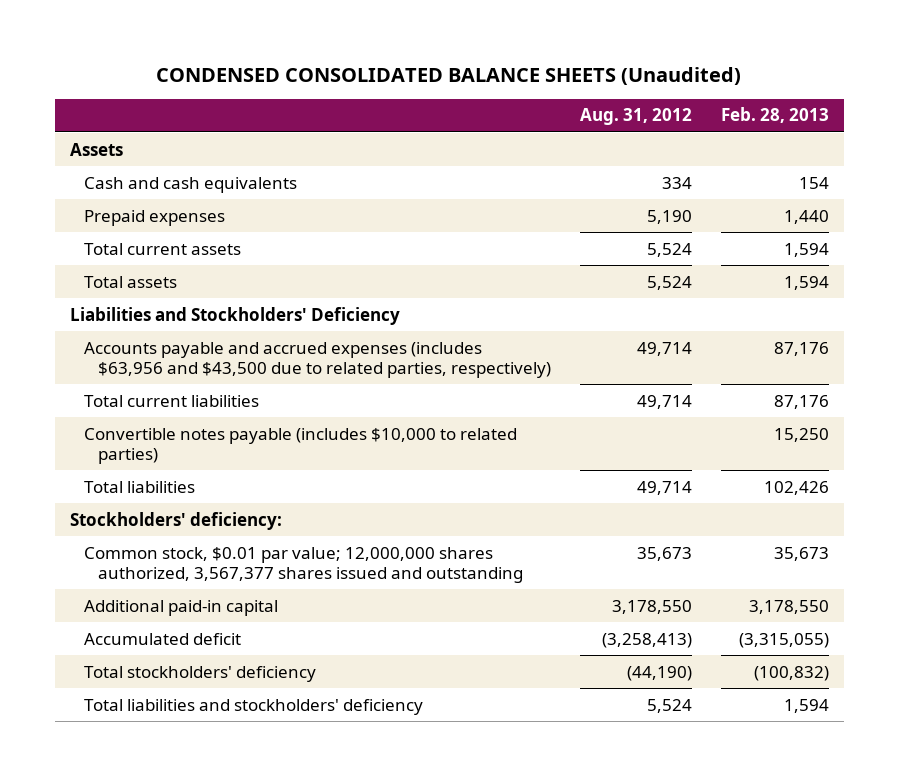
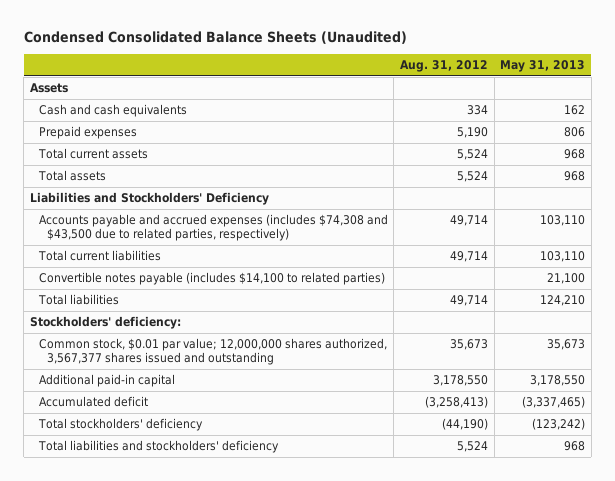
[156,66,742,85] CONDENSED CONSOLIDATED BALANCE SHEETS (Unaudited) -> [23,30,407,44] Condensed Consolidated Balance Sheets (Unaudited)
[721,107,830,124] Feb. 28, 2013 -> none
none -> [500,59,586,72] May 31, 2013
[83,341,551,379] Accounts payable and accrued expenses (includes $63,956 and $43,500 due to related parties, respectively) -> [38,214,388,242] Accounts payable and accrued expenses (includes $74,308 and $43,500 due to related parties, respectively)
[83,427,517,465] Convertible notes payable (includes $10,000 to related parties) -> [38,272,385,286] Convertible notes payable (includes $14,100 to related parties)

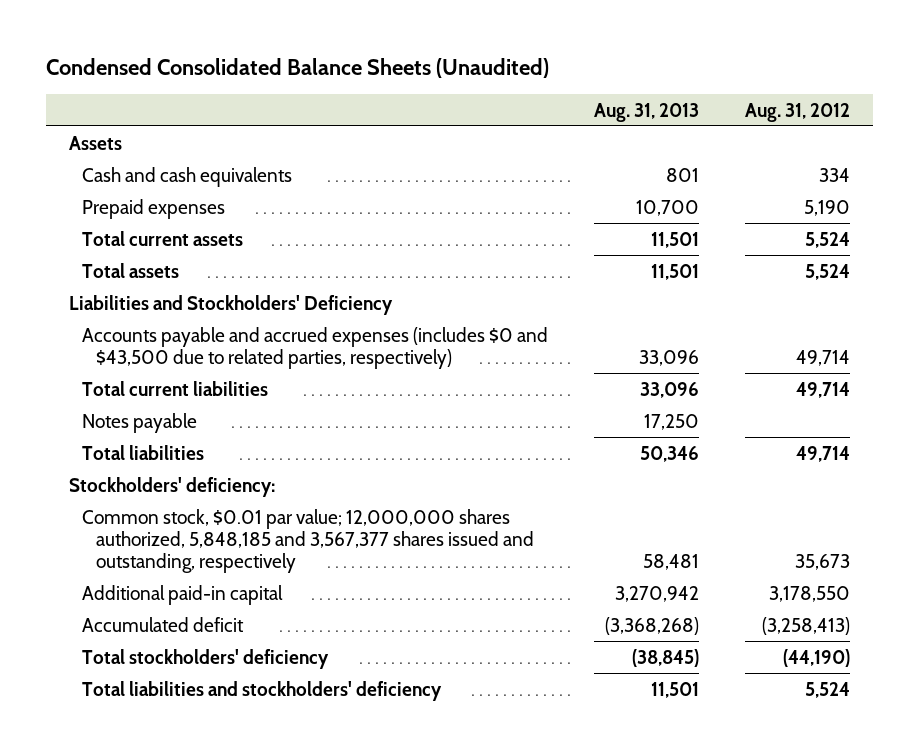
[500,59,586,72] May 31, 2013 -> none
none -> [594,102,700,122] Aug. 31, 2013
[38,214,388,242] Accounts payable and accrued expenses (includes $74,308 and $43,500 due to related parties, respectively) -> [82,326,549,369] Accounts payable and accrued expenses (includes $0 and $43,500 due to related parties, respectively)
[38,272,385,286] Convertible notes payable (includes $14,100 to related parties) -> none
none -> [82,412,198,433] Notes payable
[38,338,387,366] Common stock, $0.01 par value; 12,000,000 shares authorized, 3,567,377 shares issued and outstanding -> [82,508,535,573] Common stock, $0.01 par value; 12,000,000 shares authorized, 5,848,185 and 3,567,377 shares issued and outstanding, respectively

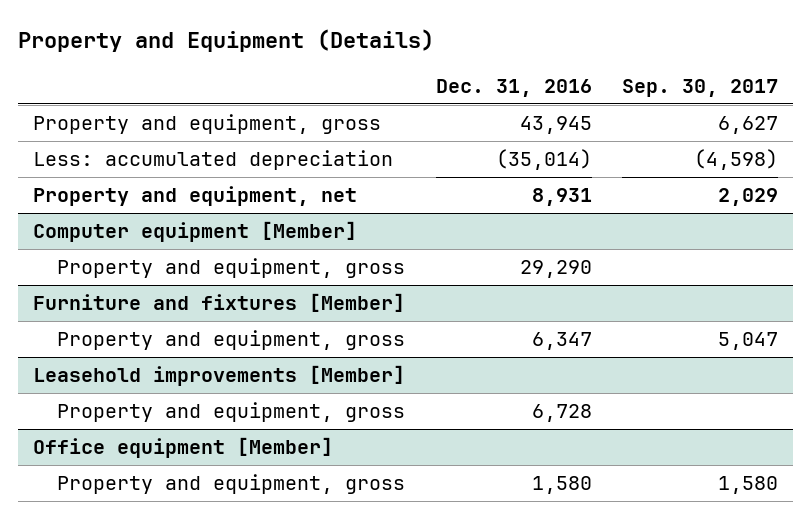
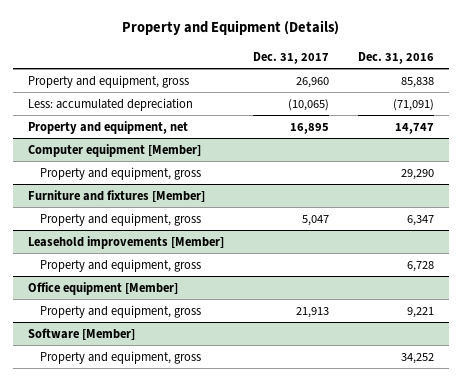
[621,78,778,97] Sep. 30, 2017 -> none
none -> [252,51,329,64] Dec. 31, 2017
[519,116,592,135] 43,945 -> [401,76,435,88] 85,838
[495,149,592,171] (35,014) -> [393,98,435,111] (71,091)
[531,188,592,207] 8,931 -> [395,122,435,134] 14,747
[531,476,592,495] 1,580 -> [407,306,435,318] 9,221
none -> [27,327,135,340] Software [Member]
none -> [39,350,201,364] Property and equipment, gross

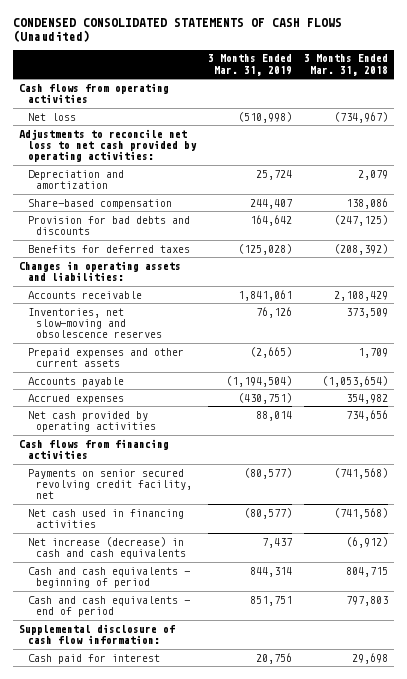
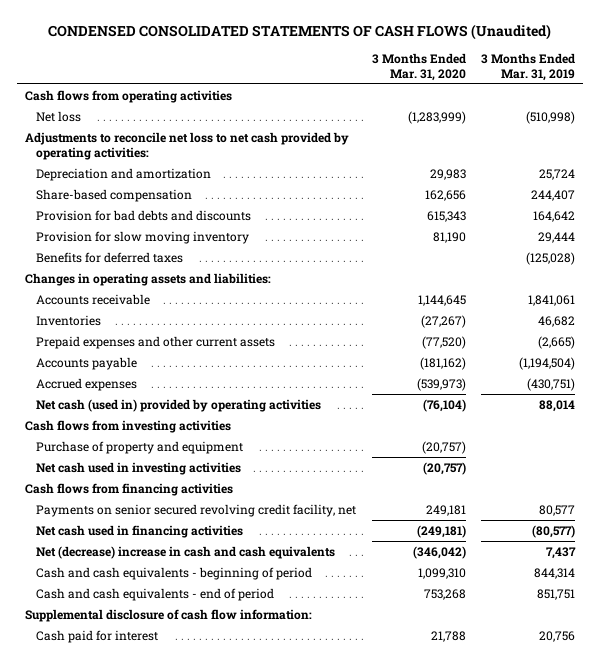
[304,54,389,76] 3 Months Ended Mar. 31, 2018 -> none
none -> [371,52,466,81] 3 Months Ended Mar. 31, 2020
none -> [36,230,250,244] Provision for slow moving inventory
[27,307,163,339] Inventories, net slow-moving and obsolescence reserves -> none
none -> [36,314,102,326] Inventories
[27,410,157,433] Net cash provided by operating activities -> [36,398,322,412] Net cash (used in) provided by operating activities
none -> [24,419,231,433] Cash flows from investing activities
none -> [36,440,244,454] Purchase of property and equipment
none -> [36,461,242,475] Net cash used in investing activities
[243,467,292,479] (80,577) -> [539,504,576,516] 80,577
[27,536,187,560] Net increase (decrease) in cash and cash equivalents -> [36,545,336,559] Net (decrease) increase in cash and cash equivalents

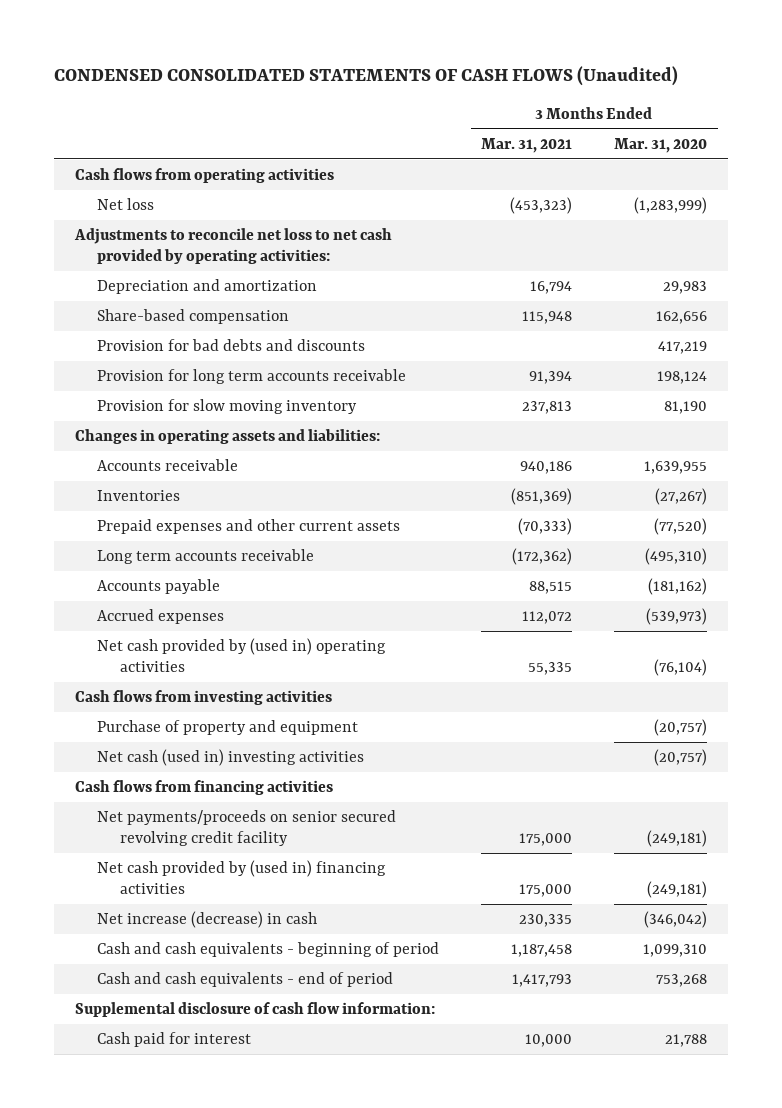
[481,52,576,81] 3 Months Ended Mar. 31, 2019 -> none
none -> [481,137,573,153] Mar. 31, 2021
[426,210,466,222] 615,343 -> [658,340,708,354] 417,219
none -> [97,368,407,384] Provision for long term accounts receivable
[36,251,184,263] Benefits for deferred taxes -> none
[417,294,466,306] 1,144,645 -> [644,460,708,474] 1,639,955
none -> [97,548,315,564] Long term accounts receivable
[36,398,322,412] Net cash (used in) provided by operating activities -> [97,637,387,673] Net cash provided by (used in) operating activities
[36,461,242,475] Net cash used in investing activities -> [97,748,365,766] Net cash (used in) investing activities
[36,503,357,517] Payments on senior secured revolving credit facility, net -> [97,809,397,847] Net payments/proceeds on senior secured revolving credit facility
[425,504,466,516] 249,181 -> [647,830,708,848] (249,181)
[36,524,244,538] Net cash used in financing activities -> [97,859,387,895] Net cash provided by (used in) financing activities
[36,545,336,559] Net (decrease) increase in cash and cash equivalents -> [97,910,318,928] Net increase (decrease) in cash

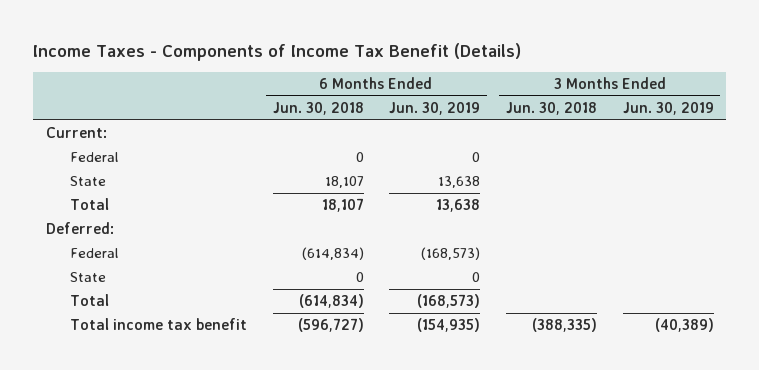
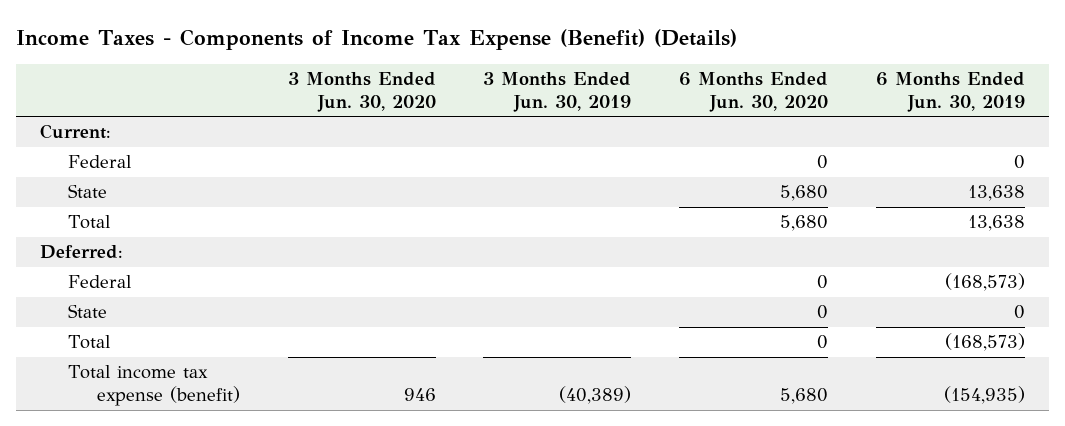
[32,42,521,61] Income Taxes - Components of Income Tax Benefit (Details) -> [16,29,738,51] Income Taxes - Components of Income Tax Expense (Benefit) (Details)
[272,101,364,115] Jun. 30, 2018 -> none
[505,101,597,115] Jun. 30, 2018 -> none
none -> [287,72,436,112] 3 Months Ended Jun. 30, 2020
none -> [679,72,829,112] 6 Months Ended Jun. 30, 2020
[69,318,247,331] Total income tax benefit -> [68,365,240,407] Total income tax expense (benefit)

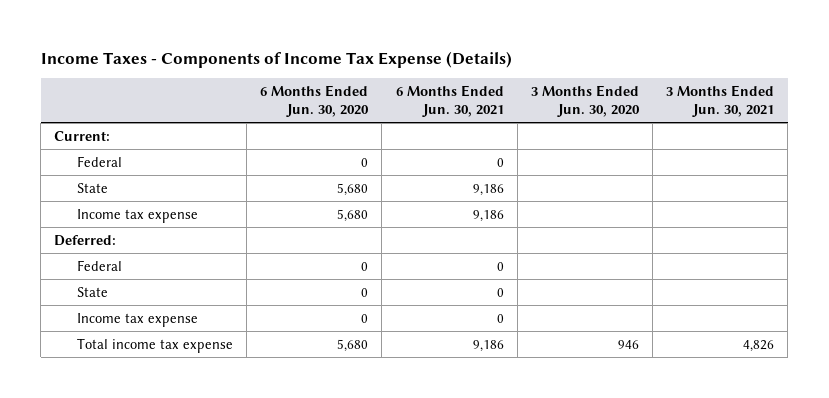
[16,29,738,51] Income Taxes - Components of Income Tax Expense (Benefit) (Details) -> [40,50,512,68] Income Taxes - Components of Income Tax Expense (Details)
[483,72,632,112] 3 Months Ended Jun. 30, 2019 -> none
[875,72,1025,112] 6 Months Ended Jun. 30, 2019 -> none
none -> [395,84,504,117] 6 Months Ended Jun. 30, 2021
none -> [666,84,775,117] 3 Months Ended Jun. 30, 2021
[68,215,112,230] Total -> [77,208,199,223] Income tax expense
[68,335,112,350] Total -> [77,312,199,327] Income tax expense
[68,365,240,407] Total income tax expense (benefit) -> [77,337,234,353] Total income tax expense

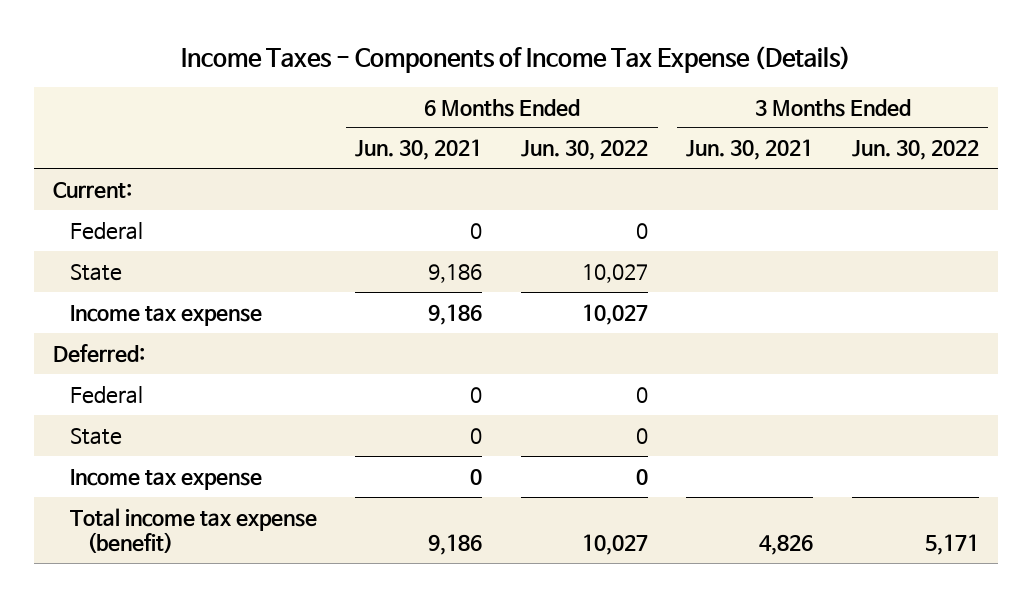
[260,84,370,117] 6 Months Ended Jun. 30, 2020 -> none
[530,84,640,117] 3 Months Ended Jun. 30, 2020 -> none
none -> [520,140,648,161] Jun. 30, 2022
none -> [851,140,979,161] Jun. 30, 2022
[77,337,234,353] Total income tax expense -> [70,507,318,553] Total income tax expense (benefit)

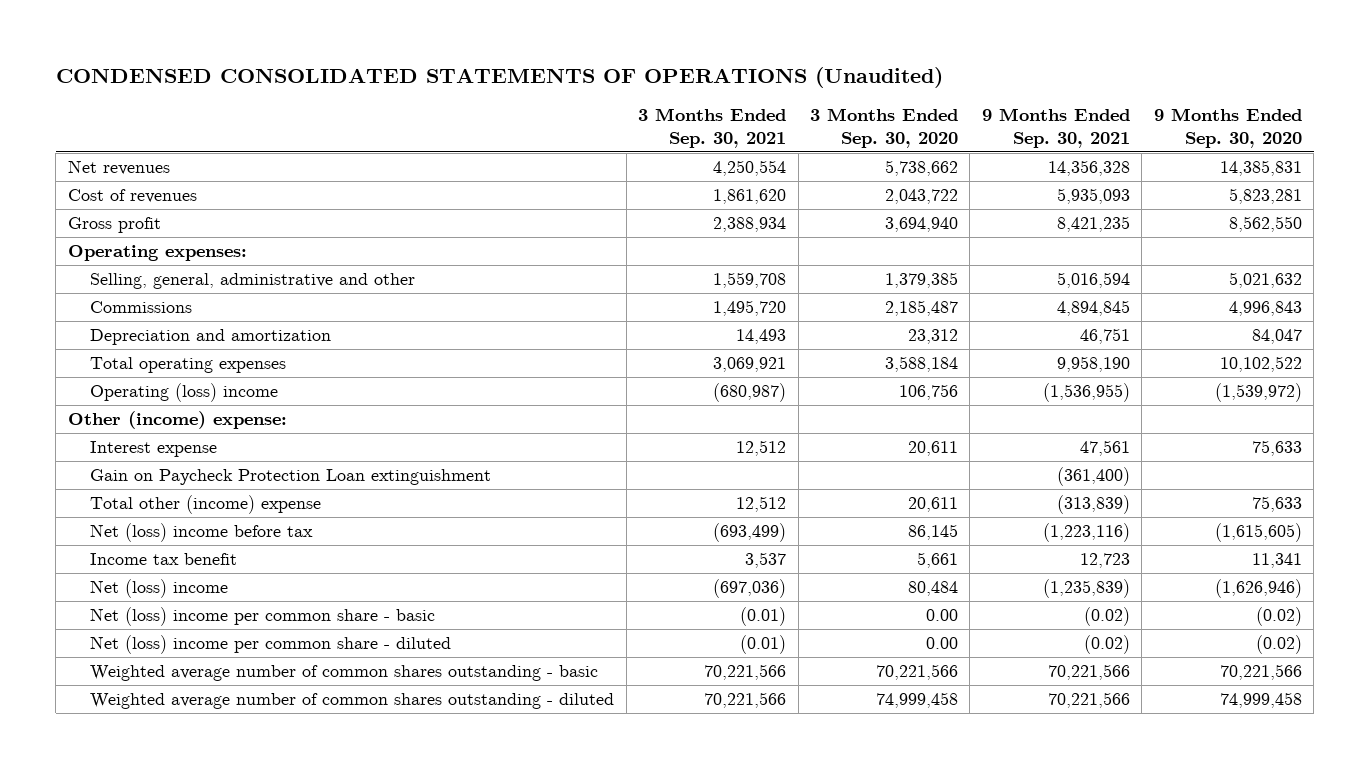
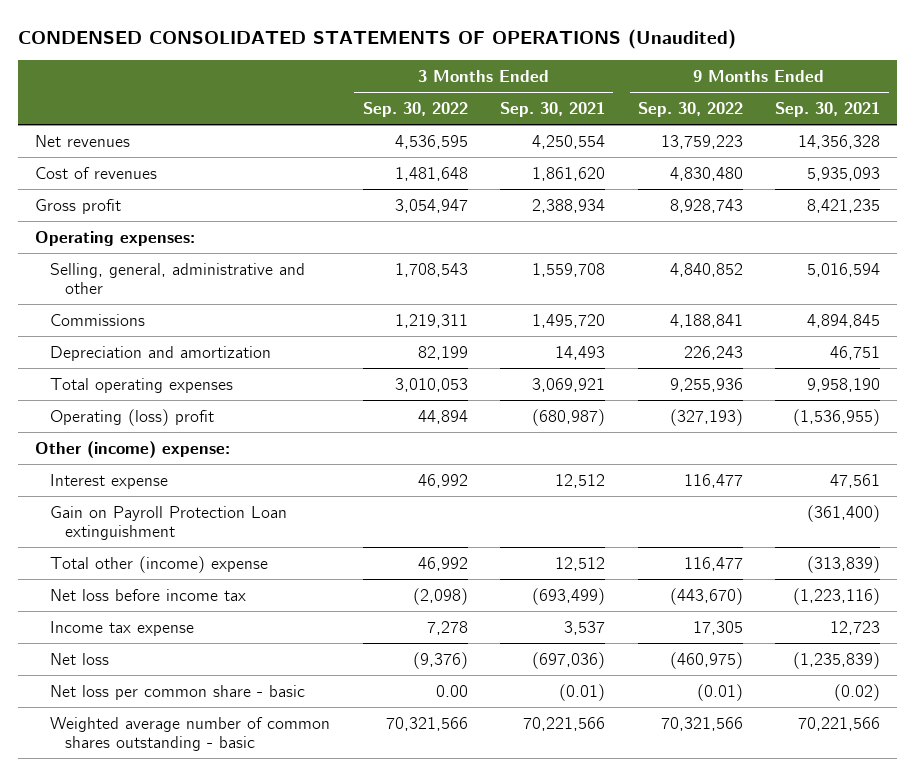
[810,108,959,149] 3 Months Ended Sep. 30, 2020 -> none
[1153,108,1302,149] 9 Months Ended Sep. 30, 2020 -> none
none -> [362,101,468,117] Sep. 30, 2022
none -> [637,101,743,117] Sep. 30, 2022
[90,382,279,402] Operating (loss) income -> [49,408,214,426] Operating (loss) profit
[90,468,492,485] Gain on Paycheck Protection Loan extinguishment -> [49,505,287,540] Gain on Payroll Protection Loan extinguishment
[90,634,452,654] Net (loss) income per common share - diluted -> none
[90,522,314,542] Net (loss) income before tax -> [49,588,246,601] Net loss before income tax
[90,552,238,565] Income tax benefit -> [49,620,194,636] Income tax expense
[90,578,229,598] Net (loss) income -> [49,652,109,665] Net loss
[90,606,436,626] Net (loss) income per common share - basic -> [49,684,305,700] Net loss per common share - basic
[90,692,615,709] Weighted average number of common shares outstanding - diluted -> none

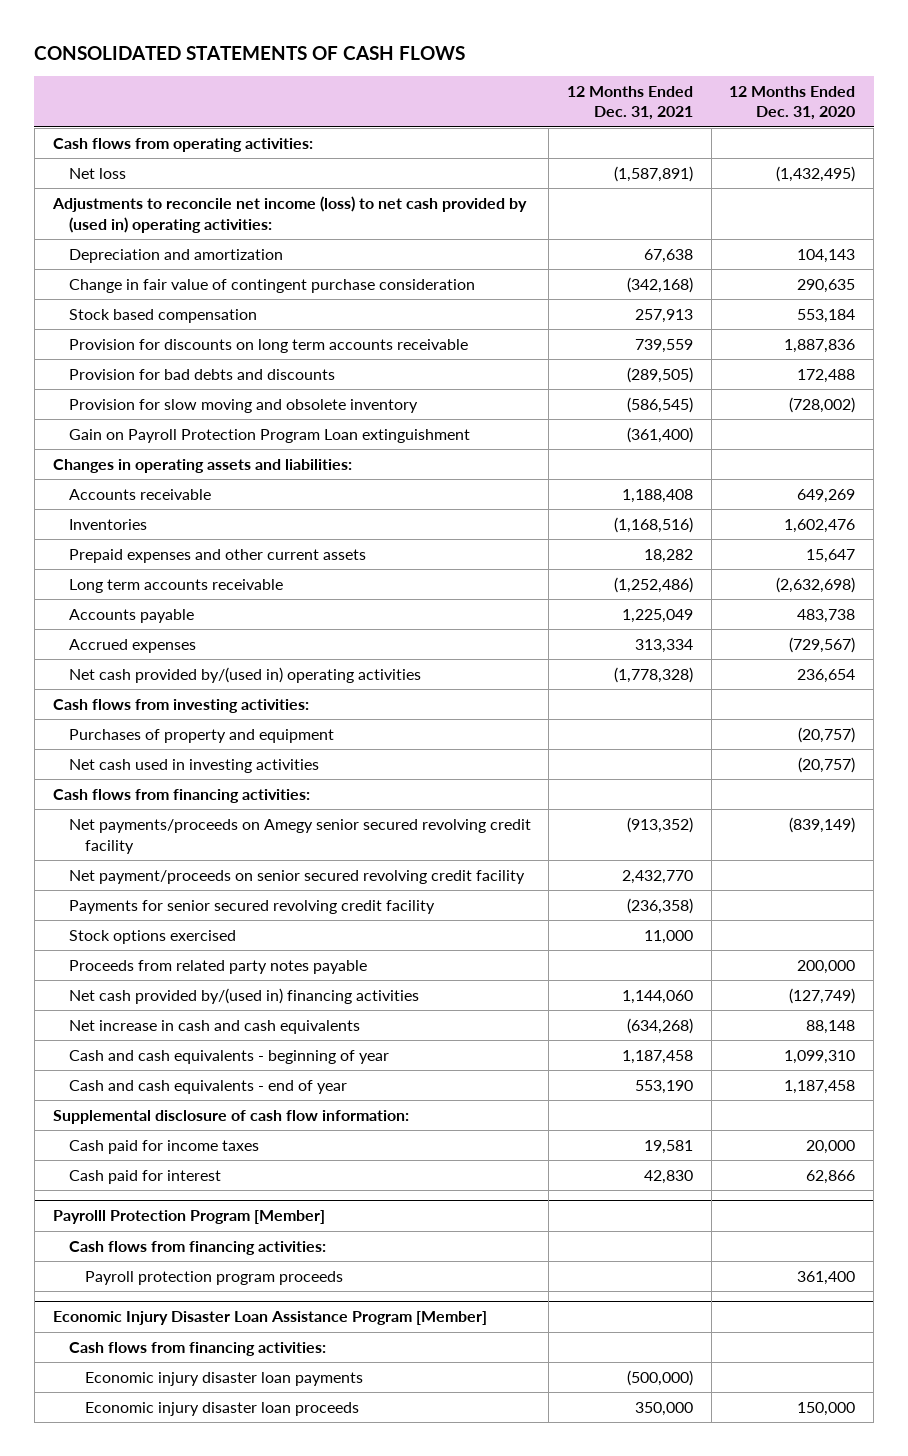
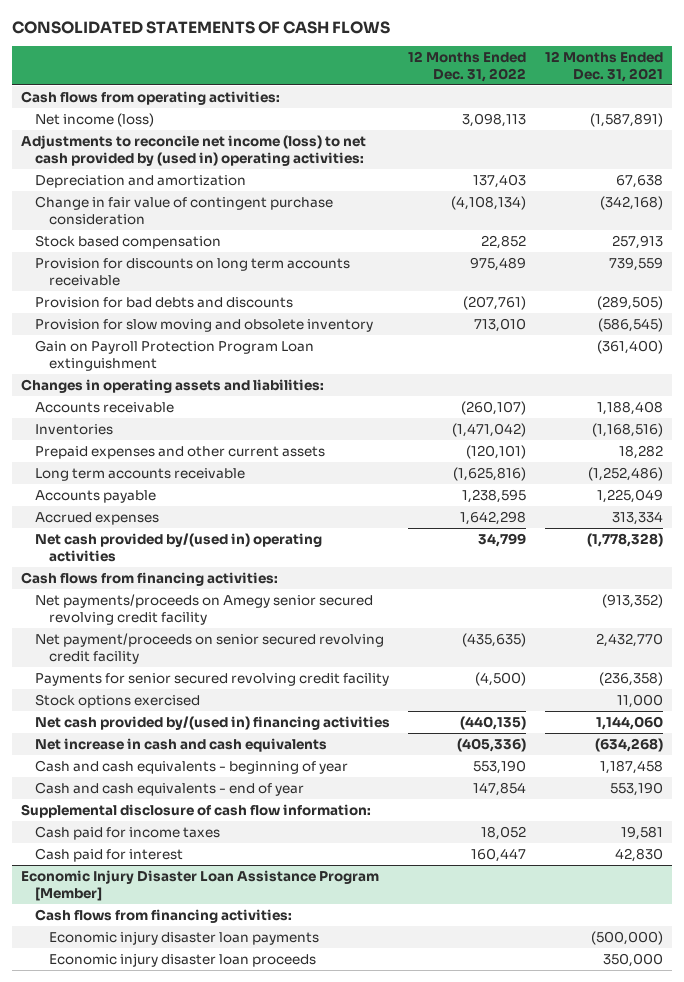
[729,85,856,121] 12 Months Ended Dec. 31, 2020 -> none
none -> [408,50,527,82] 12 Months Ended Dec. 31, 2022
[68,168,126,180] Net loss -> [35,112,155,127] Net income (loss)
[52,699,309,714] Cash flows from investing activities: -> none
[68,729,334,744] Purchases of property and equipment -> none
[68,759,319,774] Net cash used in investing activities -> none
[68,960,367,975] Proceeds from related party notes payable -> none
[52,1210,325,1225] Payrolll Protection Program [Member] -> none
[68,1241,326,1256] Cash flows from financing activities: -> none
[84,1271,343,1286] Payroll protection program proceeds -> none

